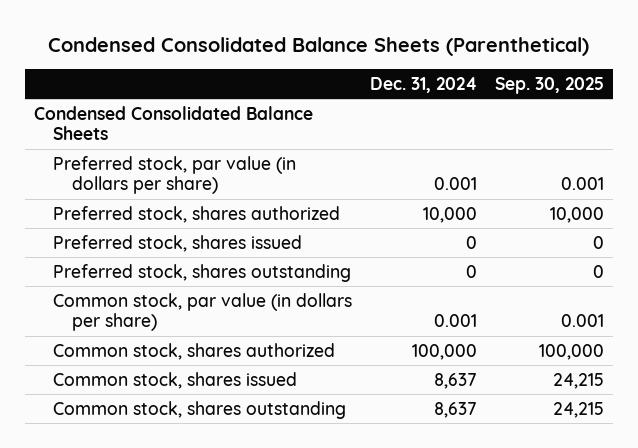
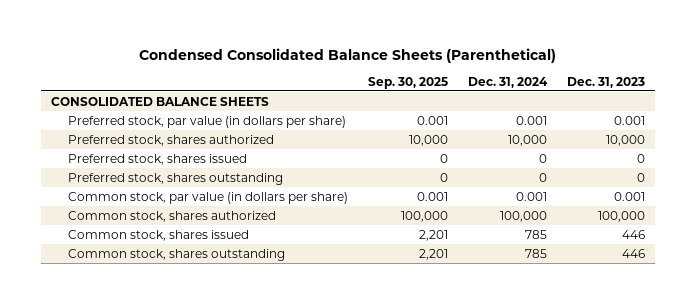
none -> [567,76,646,88] Dec. 31, 2023
[33,105,313,141] Condensed Consolidated Balance Sheets -> [51,96,270,106] CONSOLIDATED BALANCE SHEETS
[433,372,477,389] 8,637 -> [525,229,548,239] 785
[552,372,604,389] 24,215 -> [418,229,448,241] 2,201
[433,401,477,418] 8,637 -> [525,248,548,258] 785
[552,401,604,418] 24,215 -> [418,248,448,260] 2,201

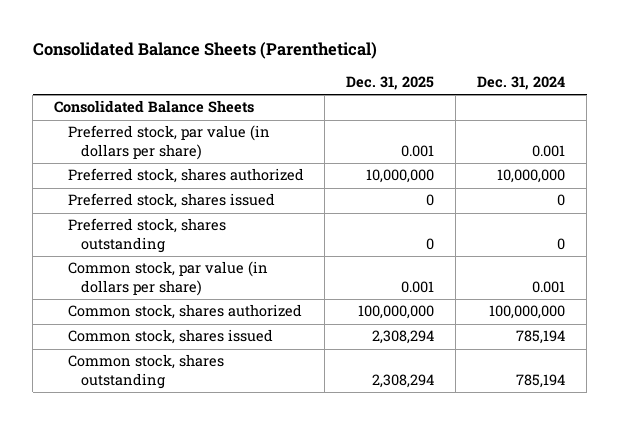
[139,47,557,63] Condensed Consolidated Balance Sheets (Parenthetical) -> [32,42,377,60] Consolidated Balance Sheets (Parenthetical)
[367,76,448,89] Sep. 30, 2025 -> none
[567,76,646,88] Dec. 31, 2023 -> none
none -> [346,76,435,91] Dec. 31, 2025
[51,96,270,106] CONSOLIDATED BALANCE SHEETS -> [54,100,255,114] Consolidated Balance Sheets
[508,134,548,146] 10,000 -> [497,169,566,184] 10,000,000
[500,210,548,222] 100,000 -> [489,305,566,320] 100,000,000
[525,229,548,239] 785 -> [516,330,566,345] 785,194
[525,248,548,258] 785 -> [516,373,566,388] 785,194

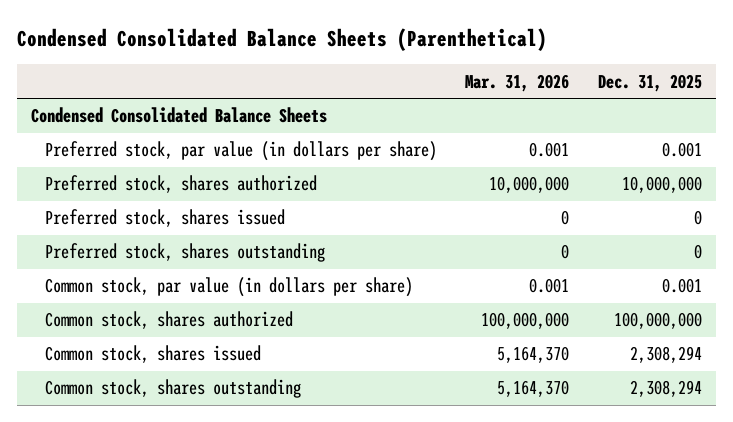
[32,42,377,60] Consolidated Balance Sheets (Parenthetical) -> [16,27,547,51] Condensed Consolidated Balance Sheets (Parenthetical)
[477,76,566,91] Dec. 31, 2024 -> none
none -> [465,73,570,92] Mar. 31, 2026
[54,100,255,114] Consolidated Balance Sheets -> [31,107,328,124] Condensed Consolidated Balance Sheets

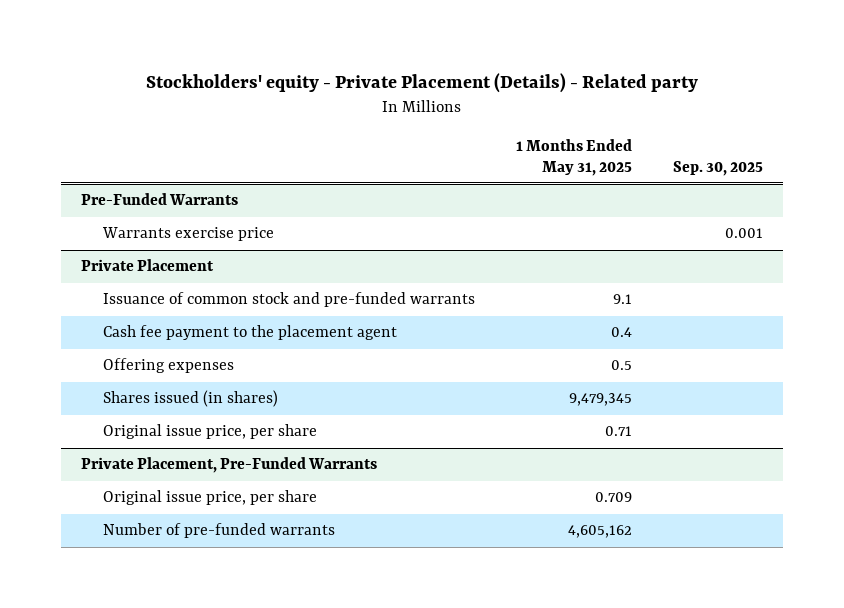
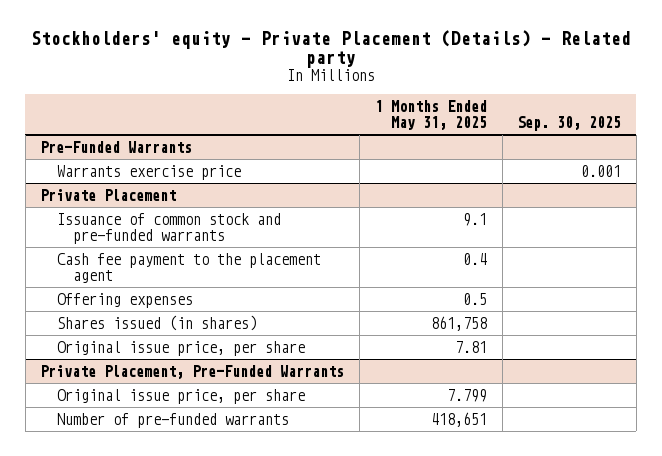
[568,393,632,407] 9,479,345 -> [430,315,487,331] 861,758
[604,426,632,437] 0.71 -> [454,340,487,353] 7.81
[594,492,632,503] 0.709 -> [446,388,487,402] 7.799
[567,525,632,539] 4,605,162 -> [430,411,487,427] 418,651

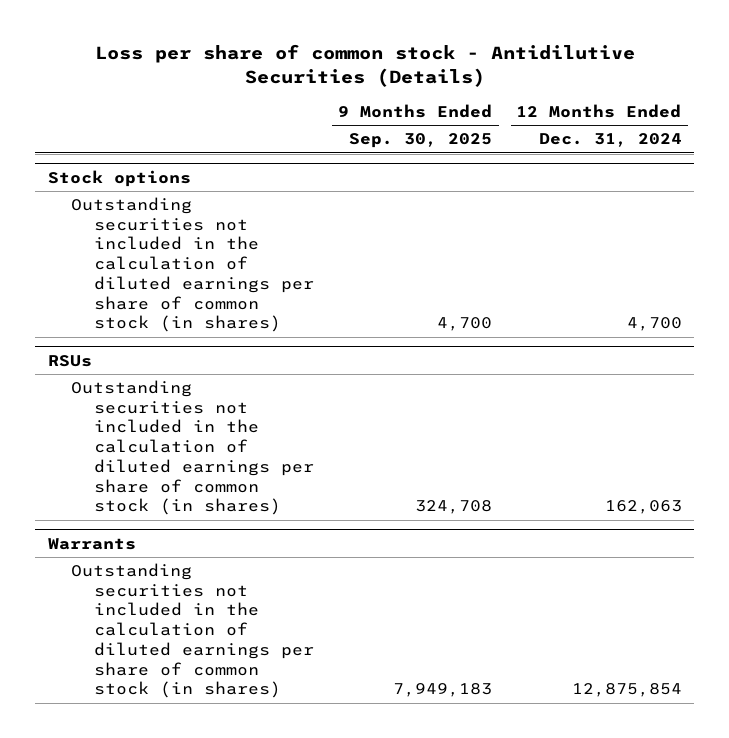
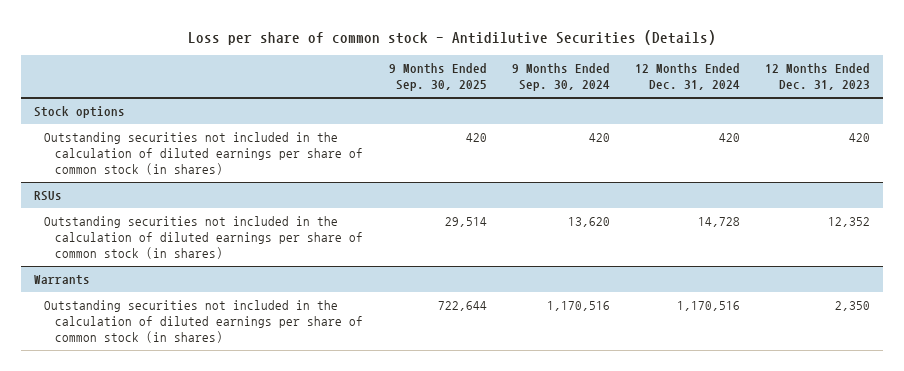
none -> [511,63,610,92] 9 Months Ended Sep. 30, 2024
none -> [765,63,871,91] 12 Months Ended Dec. 31, 2023
[437,317,493,332] 4,700 -> [465,133,487,143] 420
[626,317,682,332] 4,700 -> [718,133,740,143] 420
[415,500,493,515] 324,708 -> [444,217,487,228] 29,514
[604,500,682,515] 162,063 -> [697,217,740,228] 14,728
[393,683,493,698] 7,949,183 -> [437,301,487,312] 722,644
[571,683,682,698] 12,875,854 -> [676,301,740,312] 1,170,516

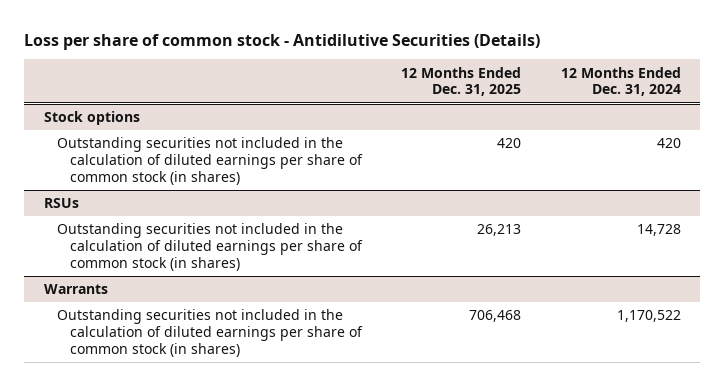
[388,63,487,92] 9 Months Ended Sep. 30, 2025 -> none
[511,63,610,92] 9 Months Ended Sep. 30, 2024 -> none
[765,63,871,91] 12 Months Ended Dec. 31, 2023 -> none
none -> [401,66,522,97] 12 Months Ended Dec. 31, 2025
[676,301,740,312] 1,170,516 -> [616,310,681,323] 1,170,522

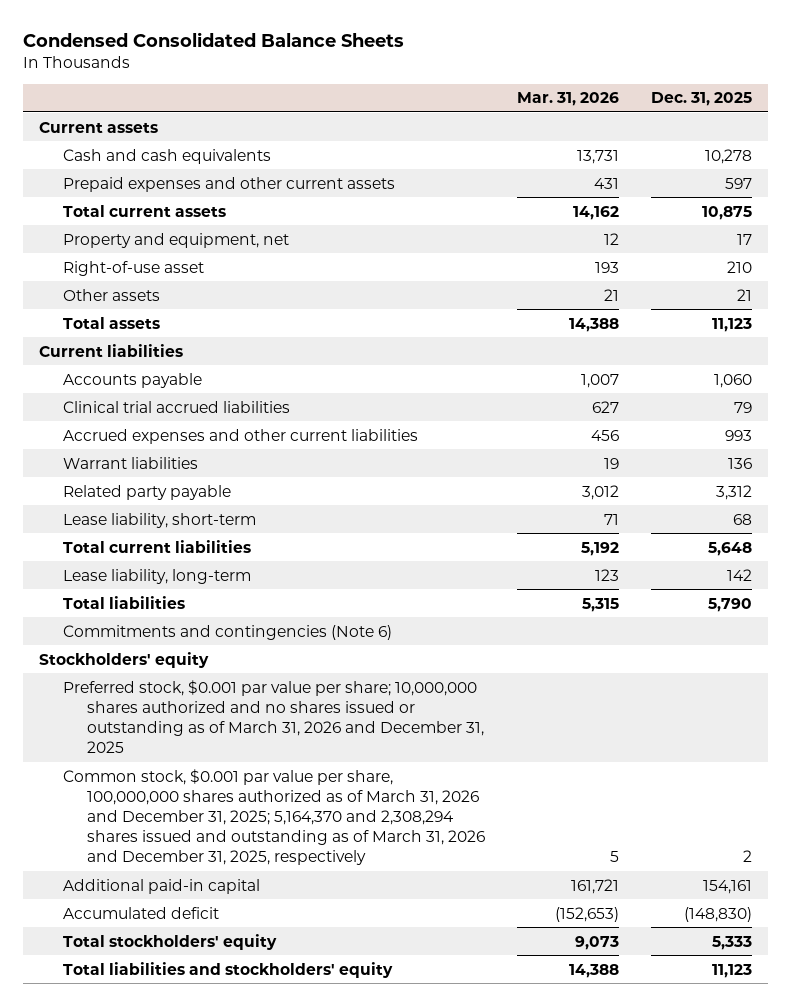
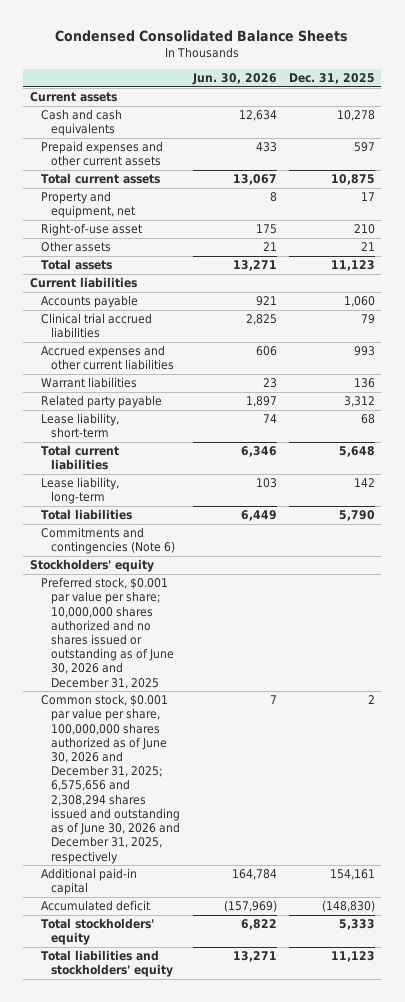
[517,92,620,107] Mar. 31, 2026 -> none
none -> [191,72,277,85] Jun. 30, 2026
[63,679,485,753] Preferred stock, $0.001 par value per share; 10,000,000 shares authorized and no shares issued or outstanding as of March 31, 2026 and December 31, 2025 -> [40,577,175,689] Preferred stock, $0.001 par value per share; 10,000,000 shares authorized and no shares issued or outstanding as of June 30, 2026 and December 31, 2025
[63,768,486,866] Common stock, $0.001 par value per share, 100,000,000 shares authorized as of March 31, 2026 and December 31, 2025; 5,164,370 and 2,308,294 shares issued and outstanding as of March 31, 2026 and December 31, 2025, respectively -> [40,694,181,864] Common stock, $0.001 par value per share, 100,000,000 shares authorized as of June 30, 2026 and December 31, 2025; 6,575,656 and 2,308,294 shares issued and outstanding as of June 30, 2026 and December 31, 2025, respectively

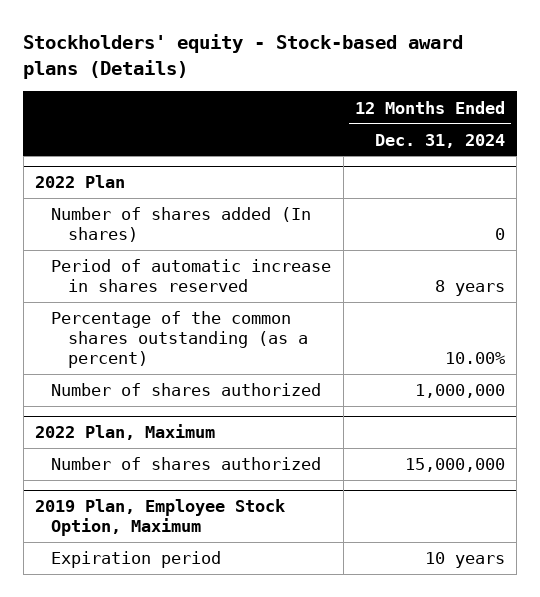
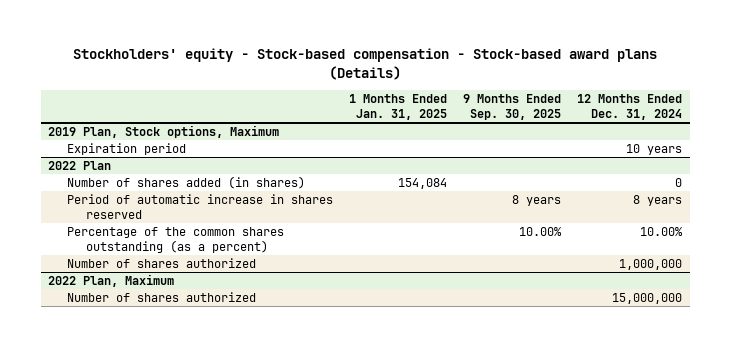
[23,33,464,79] Stockholders' equity - Stock-based award plans (Details) -> [73,48,658,81] Stockholders' equity - Stock-based compensation - Stock-based award plans (Details)
none -> [349,94,448,120] 1 Months Ended Jan. 31, 2025
none -> [462,94,561,120] 9 Months Ended Sep. 30, 2025
none -> [48,125,280,139] 2019 Plan, Stock options, Maximum
none -> [67,143,187,156] Expiration period
[51,207,312,243] Number of shares added (In shares) -> [67,176,306,190] Number of shares added (in shares)
[34,499,285,537] 2019 Plan, Employee Stock Option, Maximum -> none
[51,551,222,569] Expiration period -> none

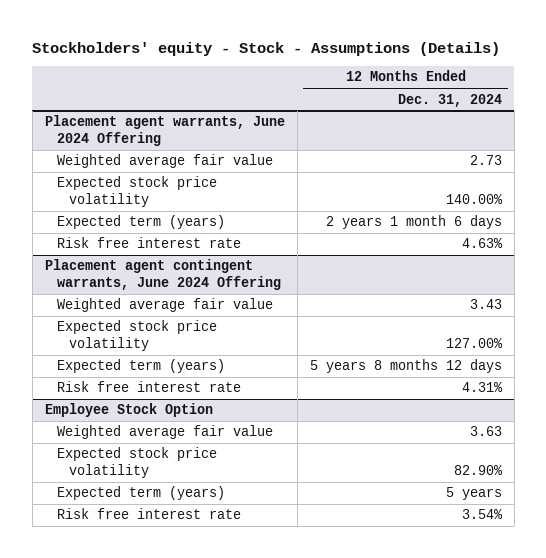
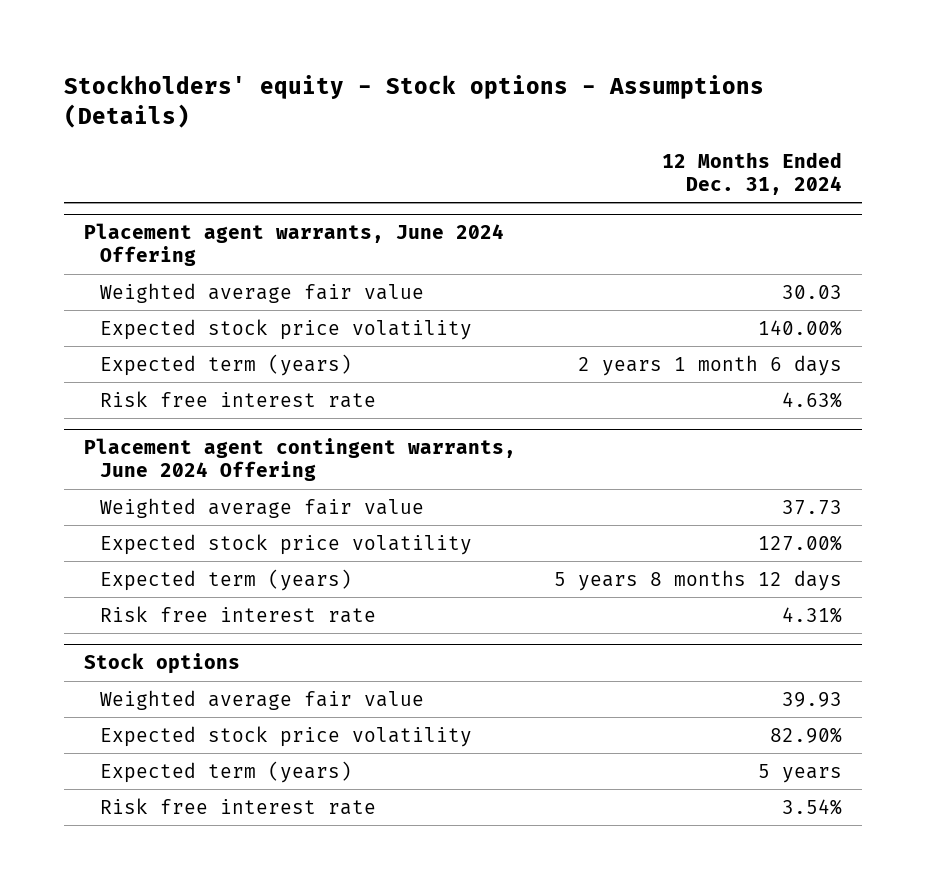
[32,41,501,56] Stockholders' equity - Stock - Assumptions (Details) -> [64,75,765,128] Stockholders' equity - Stock options - Assumptions (Details)
[469,155,502,166] 2.73 -> [782,284,843,299] 30.03
[469,299,502,310] 3.43 -> [782,499,843,515] 37.73
[44,403,213,418] Employee Stock Option -> [83,653,240,675] Stock options
[469,426,502,437] 3.63 -> [782,691,843,707] 39.93

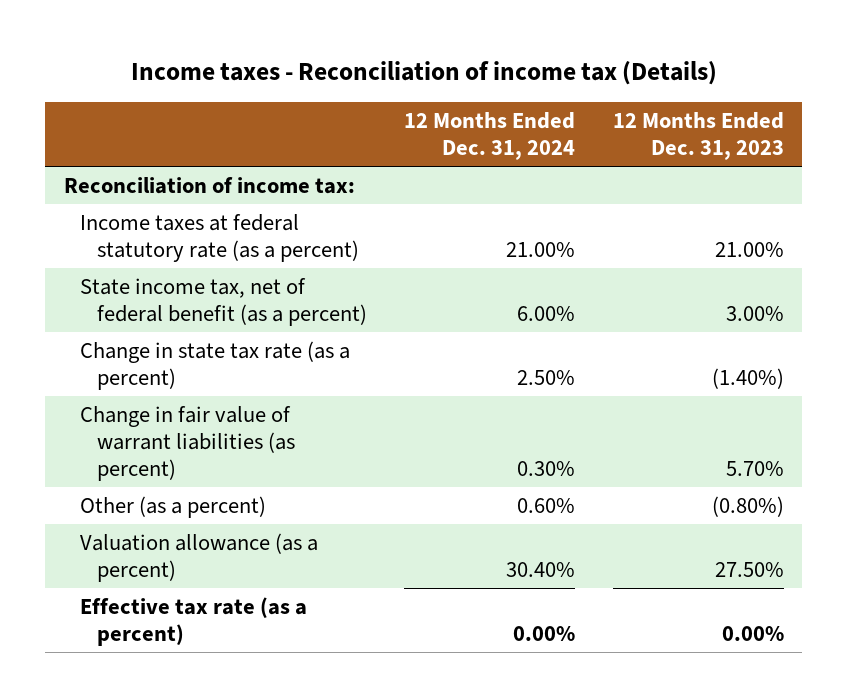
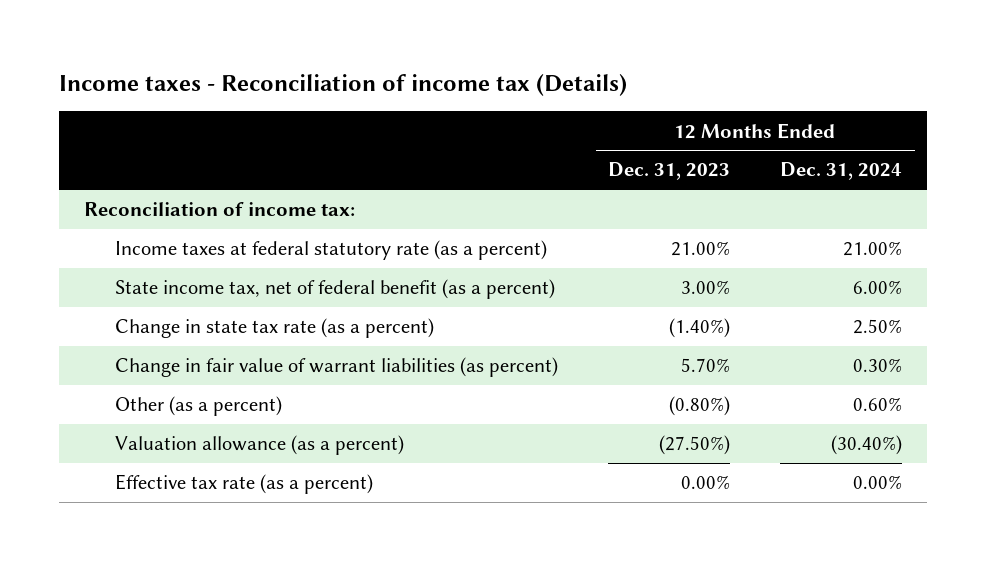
[506,562,576,578] 30.40% -> [831,435,903,456] (30.40%)
[714,562,784,578] 27.50% -> [659,435,731,456] (27.50%)

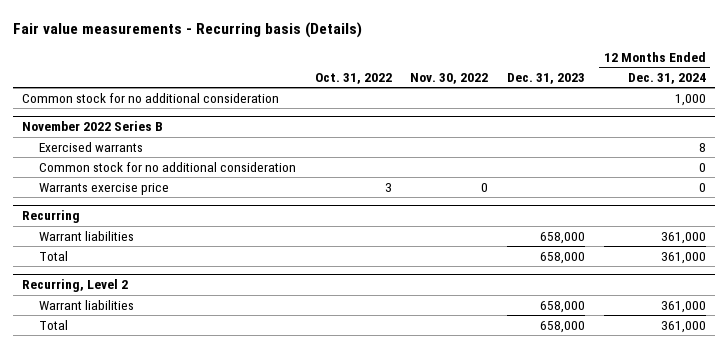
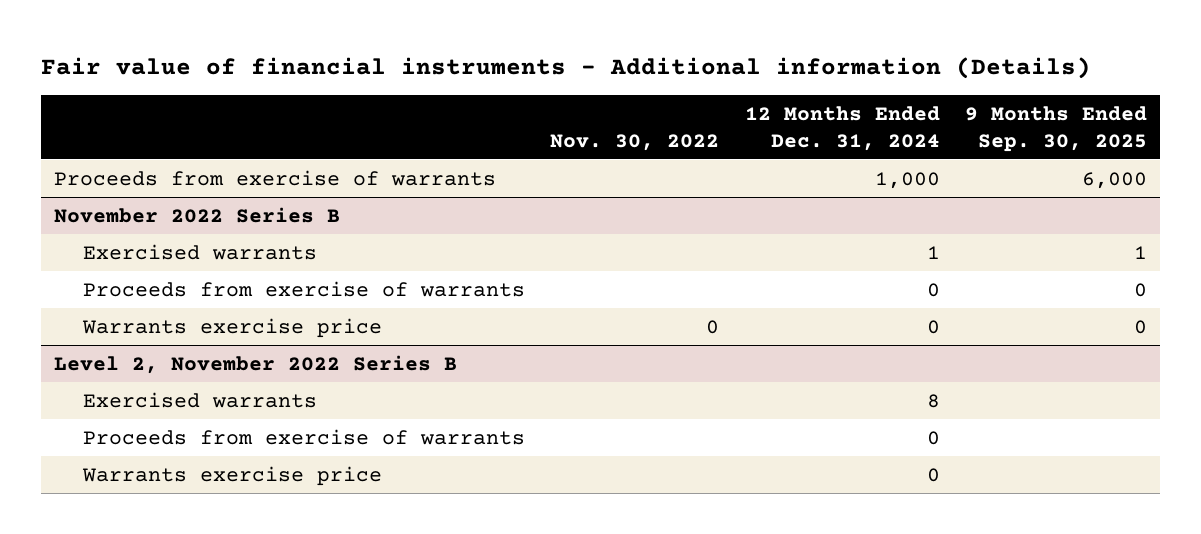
[12,21,362,38] Fair value measurements - Recurring basis (Details) -> [40,57,1091,80] Fair value of financial instruments - Additional information (Details)
[314,73,392,85] Oct. 31, 2022 -> none
[507,73,586,85] Dec. 31, 2023 -> none
none -> [965,106,1148,152] 9 Months Ended Sep. 30, 2025
[22,92,280,103] Common stock for no additional consideration -> [53,169,496,186] Proceeds from exercise of warrants
[698,142,706,152] 8 -> [926,245,940,259] 1
[39,161,297,172] Common stock for no additional consideration -> [82,280,525,297] Proceeds from exercise of warrants
[22,210,81,224] Recurring -> none
[39,230,135,241] Warrant liabilities -> none
[39,250,69,261] Total -> none
[22,279,129,293] Recurring, Level 2 -> none
[39,299,135,310] Warrant liabilities -> none
[39,319,69,330] Total -> none
none -> [53,354,457,374] Level 2, November 2022 Series B
none -> [82,391,317,408] Exercised warrants
none -> [82,428,525,445] Proceeds from exercise of warrants
none -> [81,465,382,486] Warrants exercise price

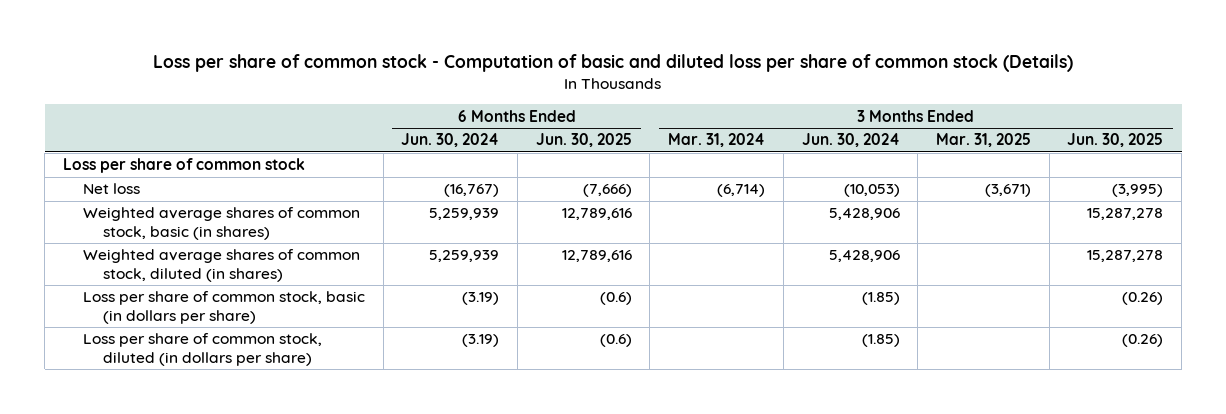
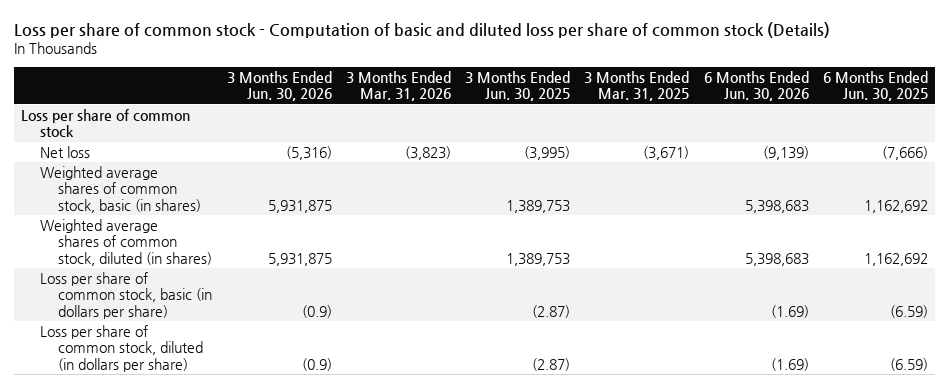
[401,133,500,148] Jun. 30, 2024 -> none
[668,133,766,148] Mar. 31, 2024 -> none
[801,133,900,148] Jun. 30, 2024 -> none
none -> [226,70,332,102] 3 Months Ended Jun. 30, 2026
none -> [345,70,451,102] 3 Months Ended Mar. 31, 2026
none -> [703,70,809,102] 6 Months Ended Jun. 30, 2026
[561,208,632,221] 12,789,616 -> [863,199,928,213] 1,162,692
[1087,208,1164,221] 15,287,278 -> [506,199,571,213] 1,389,753
[561,250,632,263] 12,789,616 -> [863,252,928,266] 1,162,692
[1087,250,1164,263] 15,287,278 -> [506,252,571,266] 1,389,753
[599,292,632,306] (0.6) -> [889,304,928,318] (6.59)
[1122,292,1164,306] (0.26) -> [532,304,571,318] (2.87)
[599,334,632,348] (0.6) -> [889,357,928,371] (6.59)
[1122,334,1164,348] (0.26) -> [532,357,571,371] (2.87)

